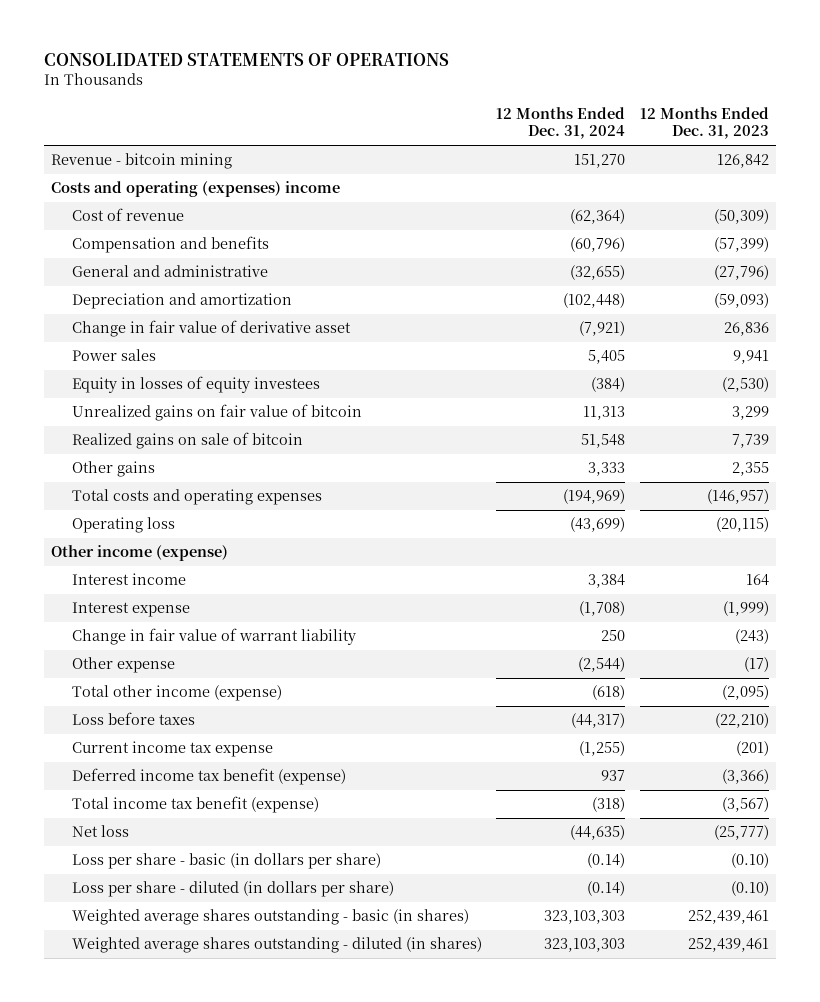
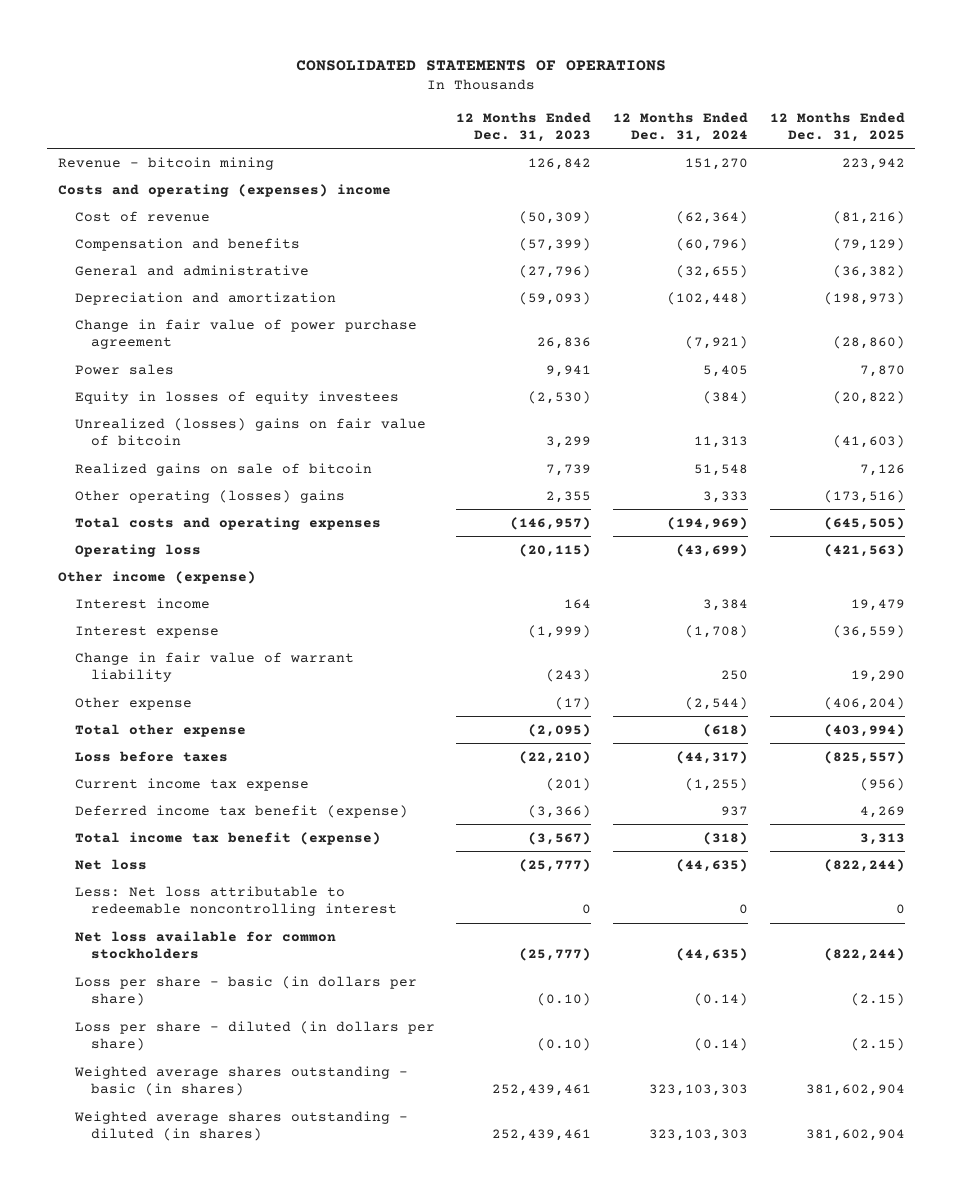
none -> [769,111,905,142] 12 Months Ended Dec. 31, 2025
[72,320,352,338] Change in fair value of derivative asset -> [74,318,417,350] Change in fair value of power purchase agreement
[72,404,363,422] Unrealized gains on fair value of bitcoin -> [74,417,426,447] Unrealized (losses) gains on fair value of bitcoin
[72,461,156,478] Other gains -> [74,489,345,503] Other operating (losses) gains
[72,685,283,702] Total other income (expense) -> [74,723,246,737] Total other expense
none -> [74,885,398,917] Less: Net loss attributable to redeemable noncontrolling interest
none -> [74,930,336,960] Net loss available for common stockholders

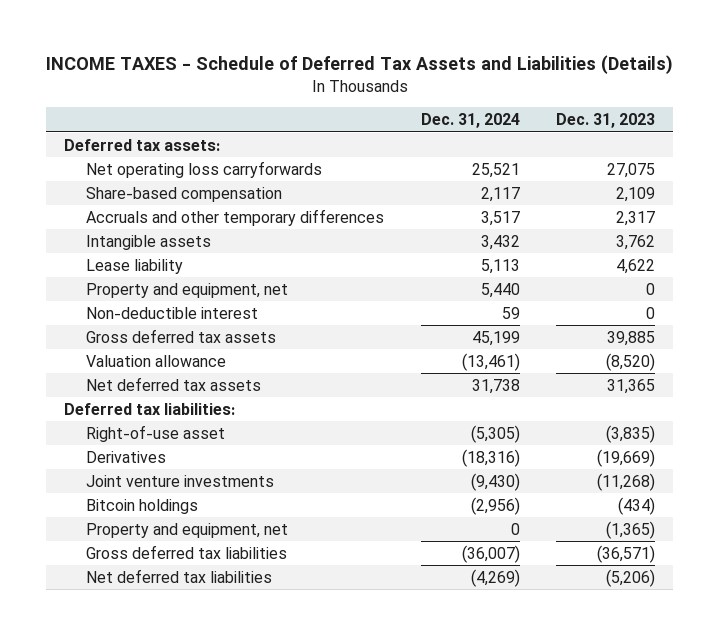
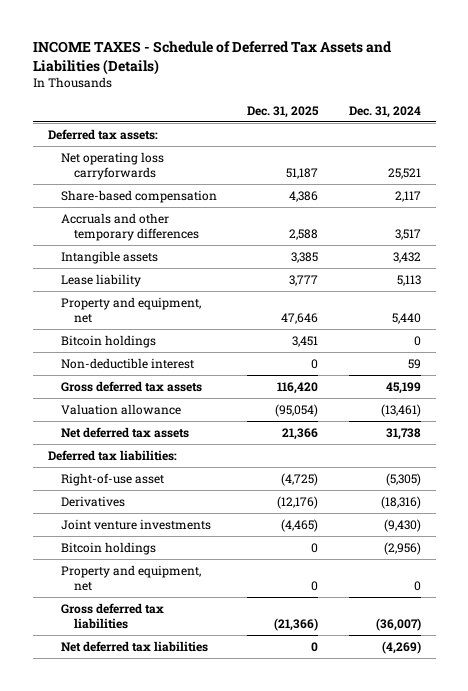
[556,113,656,129] Dec. 31, 2023 -> none
none -> [247,105,320,118] Dec. 31, 2025
none -> [61,334,157,348] Bitcoin holdings

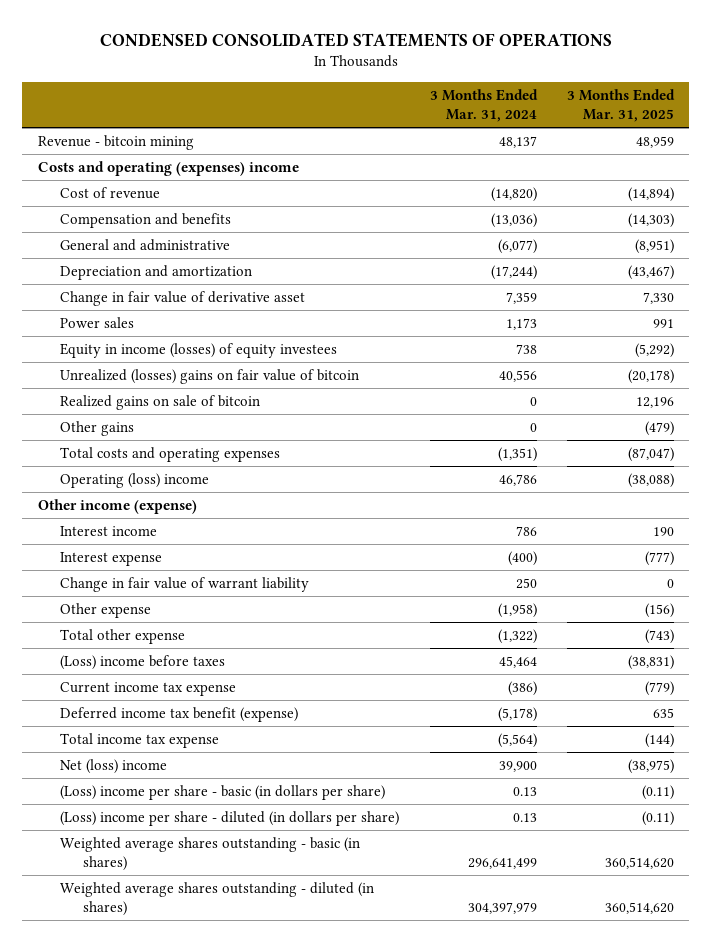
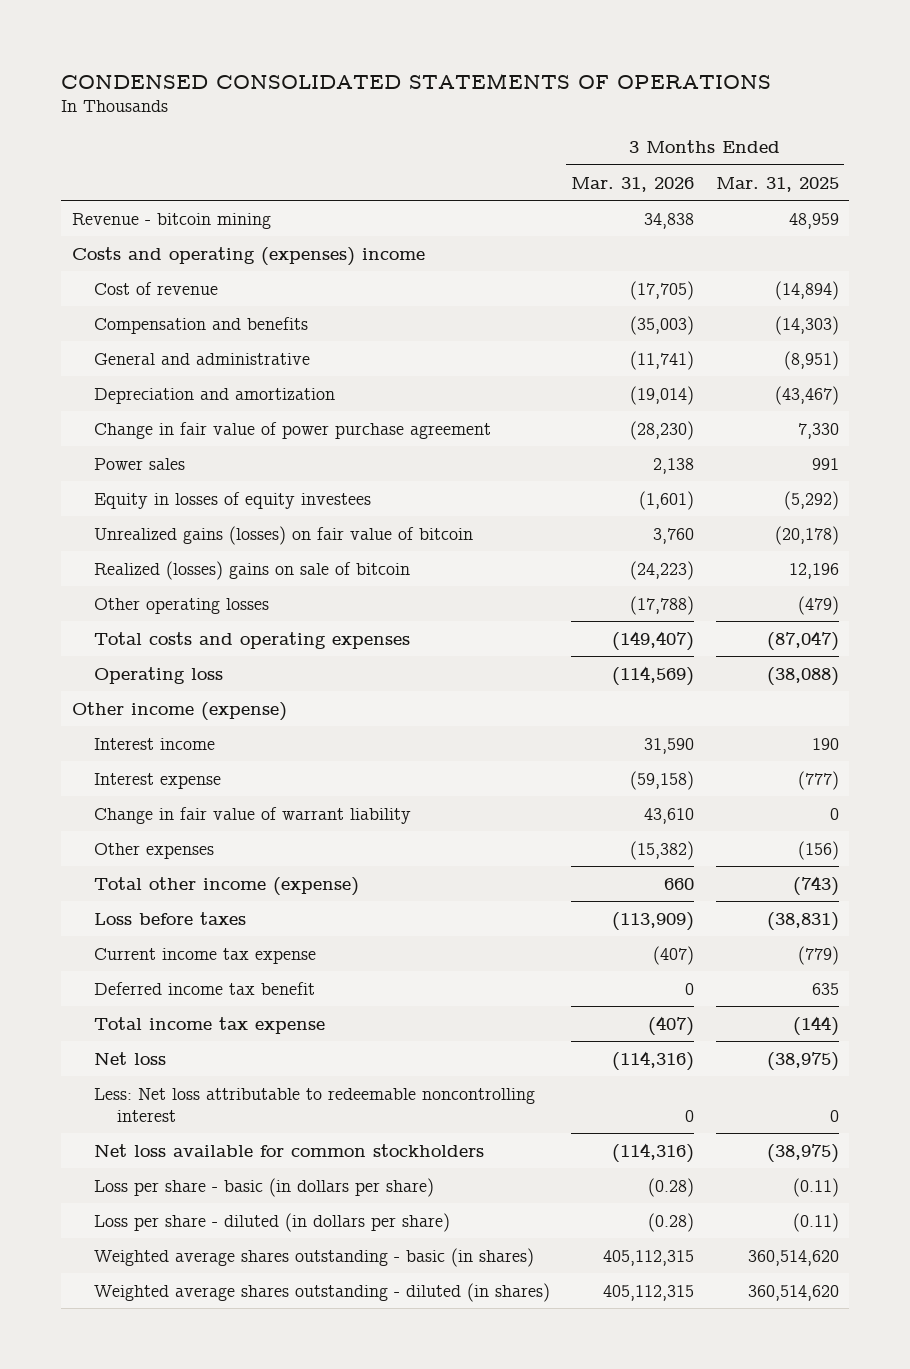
[429,88,538,123] 3 Months Ended Mar. 31, 2024 -> none
none -> [571,176,695,192] Mar. 31, 2026
[60,290,306,306] Change in fair value of derivative asset -> [94,421,492,439] Change in fair value of power purchase agreement
[60,342,338,358] Equity in income (losses) of equity investees -> [94,491,372,509] Equity in losses of equity investees
[60,368,360,384] Unrealized (losses) gains on fair value of bitcoin -> [94,525,474,545] Unrealized gains (losses) on fair value of bitcoin
[60,394,261,410] Realized gains on sale of bitcoin -> [94,560,411,580] Realized (losses) gains on sale of bitcoin
[60,420,135,436] Other gains -> [94,597,270,614] Other operating losses
[60,472,210,488] Operating (loss) income -> [94,666,224,684] Operating loss
[60,602,152,618] Other expense -> [94,842,215,859] Other expenses
[60,628,186,644] Total other expense -> [94,876,360,896] Total other income (expense)
[60,654,226,670] (Loss) income before taxes -> [94,911,247,925] Loss before taxes
[60,706,299,722] Deferred income tax benefit (expense) -> [94,981,316,995] Deferred income tax benefit
none -> [94,1051,167,1065] Net loss
none -> [94,1087,536,1122] Less: Net loss attributable to redeemable noncontrolling interest
[60,758,168,774] Net (loss) income -> [94,1143,485,1157] Net loss available for common stockholders
[60,784,386,800] (Loss) income per share - basic (in dollars per share) -> [94,1177,435,1197] Loss per share - basic (in dollars per share)
[60,810,400,826] (Loss) income per share - diluted (in dollars per share) -> [94,1212,451,1232] Loss per share - diluted (in dollars per share)

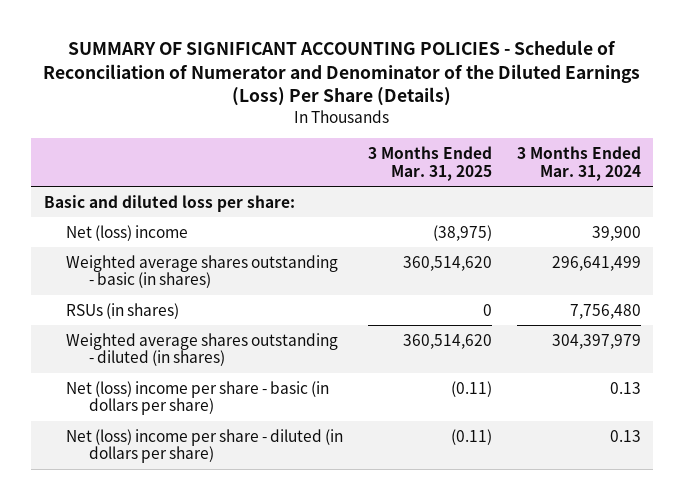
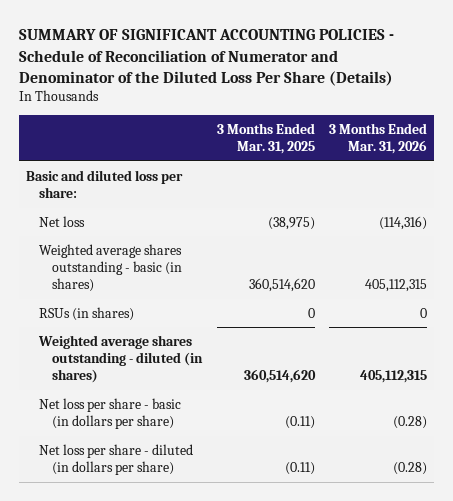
[43,39,641,107] SUMMARY OF SIGNIFICANT ACCOUNTING POLICIES - Schedule of Reconciliation of Numerator and Denominator of the Diluted Earnings (Loss) Per Share (Details) -> [18,29,394,86] SUMMARY OF SIGNIFICANT ACCOUNTING POLICIES - Schedule of Reconciliation of Numerator and Denominator of the Diluted Loss Per Share (Details)
[516,145,641,181] 3 Months Ended Mar. 31, 2024 -> none
none -> [328,122,427,155] 3 Months Ended Mar. 31, 2026
[66,224,189,241] Net (loss) income -> [39,215,86,227] Net loss
[66,380,330,416] Net (loss) income per share - basic (in dollars per share) -> [39,397,182,430] Net loss per share - basic (in dollars per share)
[66,428,344,464] Net (loss) income per share - diluted (in dollars per share) -> [39,443,194,476] Net loss per share - diluted (in dollars per share)

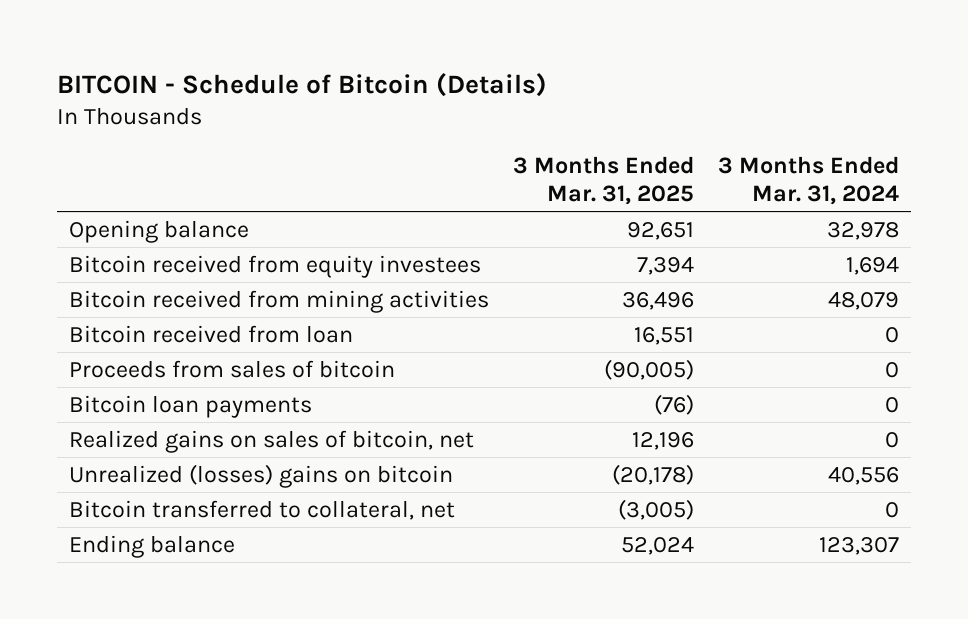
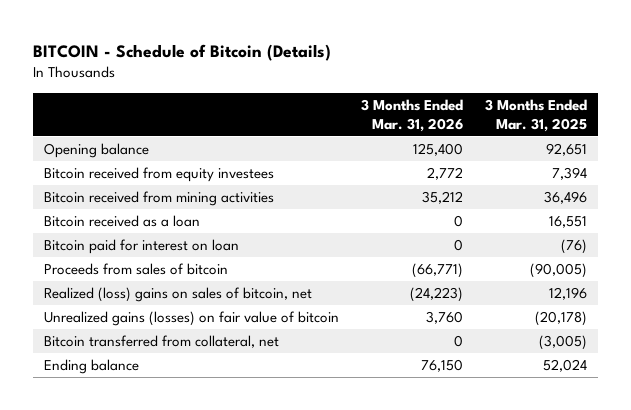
[718,155,900,205] 3 Months Ended Mar. 31, 2024 -> none
none -> [361,98,464,132] 3 Months Ended Mar. 31, 2026
[69,324,354,343] Bitcoin received from loan -> [44,215,201,228] Bitcoin received as a loan
none -> [44,239,240,255] Bitcoin paid for interest on loan
[69,394,313,418] Bitcoin loan payments -> none
[69,429,475,453] Realized gains on sales of bitcoin, net -> [44,287,313,303] Realized (loss) gains on sales of bitcoin, net
[69,463,454,488] Unrealized (losses) gains on bitcoin -> [44,311,340,327] Unrealized gains (losses) on fair value of bitcoin
[69,499,456,520] Bitcoin transferred to collateral, net -> [44,335,280,349] Bitcoin transferred from collateral, net

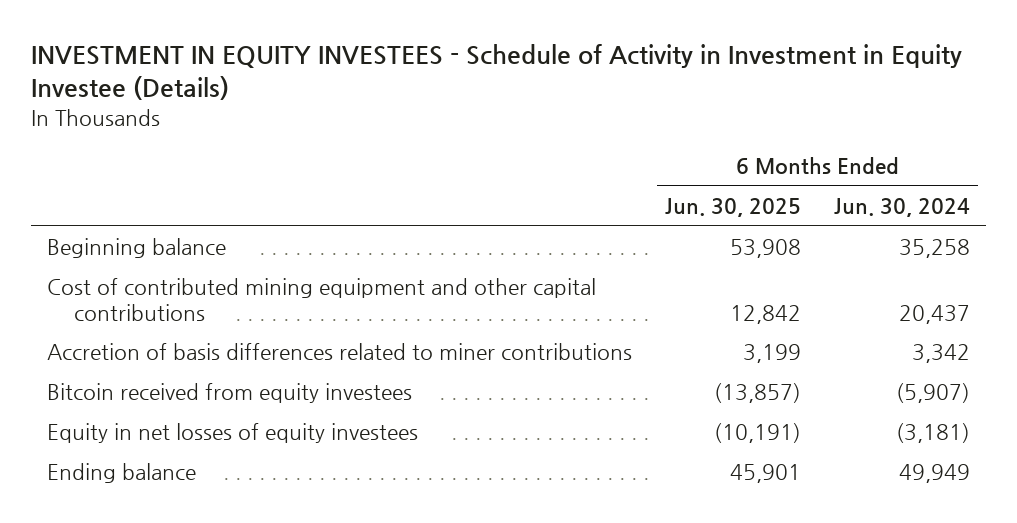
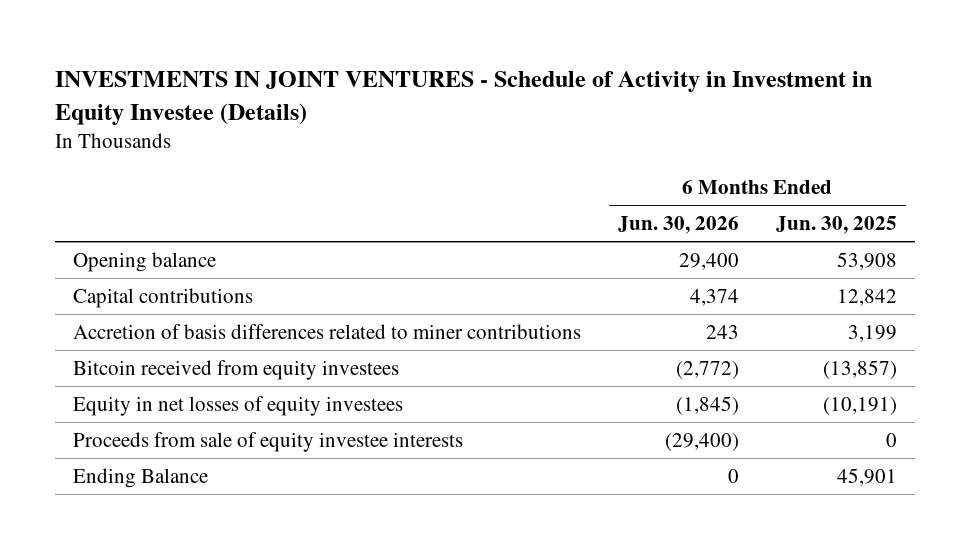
[30,44,962,101] INVESTMENT IN EQUITY INVESTEES - Schedule of Activity in Investment in Equity Investee (Details) -> [54,71,872,125] INVESTMENTS IN JOINT VENTURES - Schedule of Activity in Investment in Equity Investee (Details)
[834,198,971,218] Jun. 30, 2024 -> none
none -> [618,216,740,235] Jun. 30, 2026
[47,238,227,259] Beginning balance -> [73,251,217,272] Opening balance
[47,278,597,321] Cost of contributed mining equipment and other capital contributions -> [73,287,254,308] Capital contributions
none -> [73,431,464,452] Proceeds from sale of equity investee interests
[47,463,197,484] Ending balance -> [73,467,209,488] Ending Balance

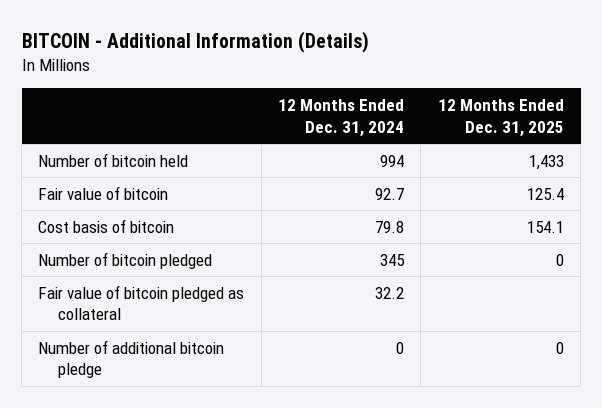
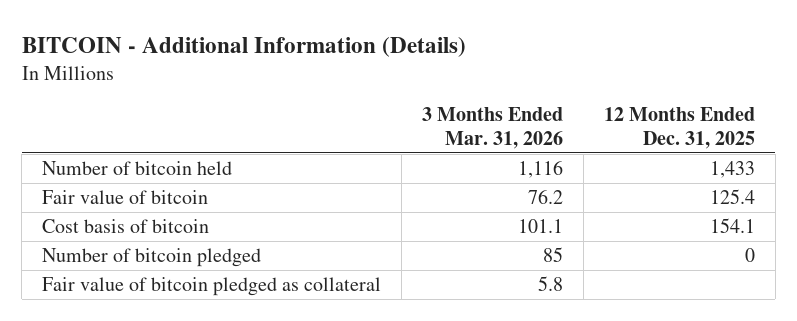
[278,99,405,137] 12 Months Ended Dec. 31, 2024 -> none
none -> [422,106,564,149] 3 Months Ended Mar. 31, 2026
[38,339,225,379] Number of additional bitcoin pledge -> none

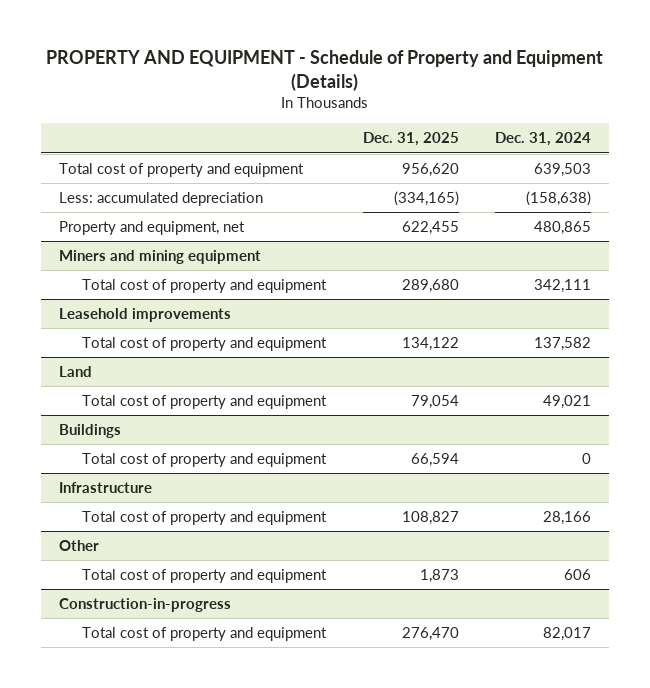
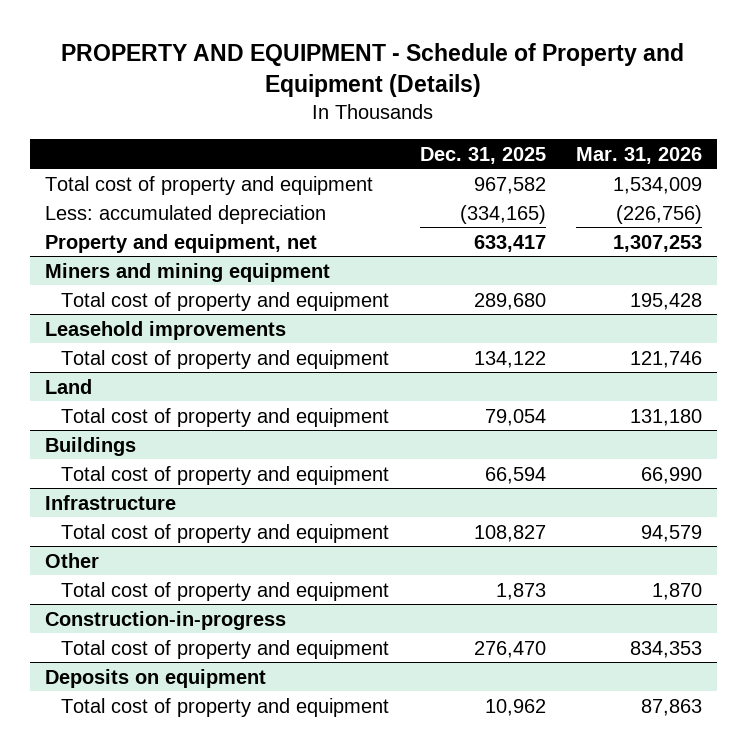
[494,132,591,147] Dec. 31, 2024 -> none
none -> [575,146,702,164] Mar. 31, 2026
[401,163,459,178] 956,620 -> [473,176,546,194] 967,582
[401,221,459,236] 622,455 -> [473,234,546,252] 633,417
none -> [44,668,266,688] Deposits on equipment
none -> [61,697,390,717] Total cost of property and equipment

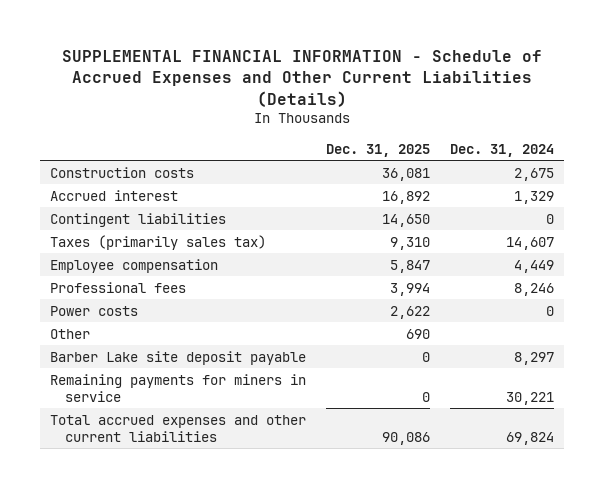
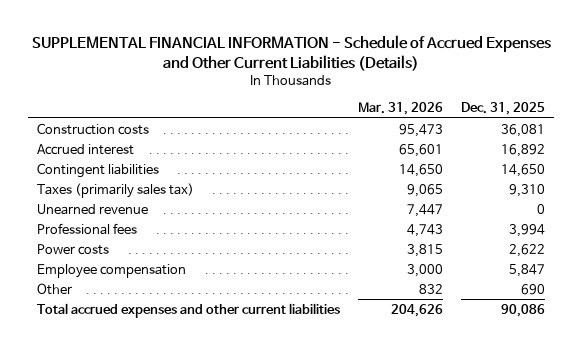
[450,143,555,157] Dec. 31, 2024 -> none
none -> [357,102,443,116] Mar. 31, 2026
none -> [36,203,148,215] Unearned revenue
[50,258,219,273] Employee compensation -> [36,263,186,278] Employee compensation
[50,350,307,365] Barber Lake site deposit payable -> none
[50,373,307,402] Remaining payments for miners in service -> none

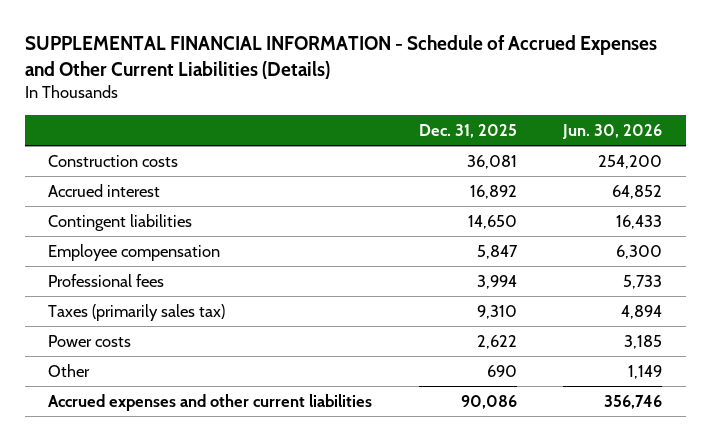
[357,102,443,116] Mar. 31, 2026 -> none
none -> [562,124,663,140] Jun. 30, 2026
[36,203,148,215] Unearned revenue -> none
[36,263,186,278] Employee compensation -> [47,244,220,262] Employee compensation
[36,182,194,198] Taxes (primarily sales tax) -> [47,304,225,322] Taxes (primarily sales tax)
[36,302,340,318] Total accrued expenses and other current liabilities -> [47,394,372,412] Accrued expenses and other current liabilities

